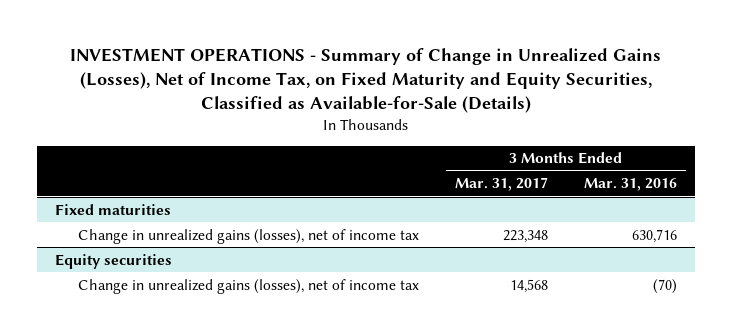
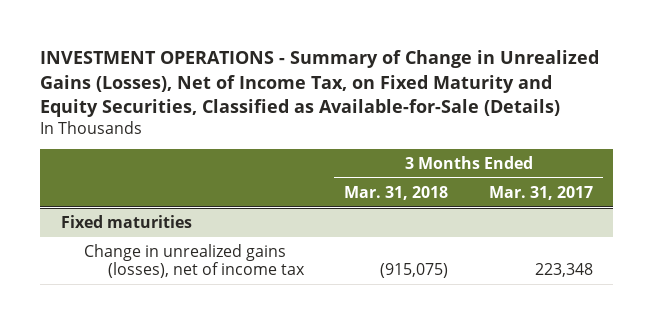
[583,178,677,192] Mar. 31, 2016 -> none
none -> [344,185,449,200] Mar. 31, 2018
[55,253,173,269] Equity securities -> none
[77,278,419,294] Change in unrealized gains (losses), net of income tax -> none

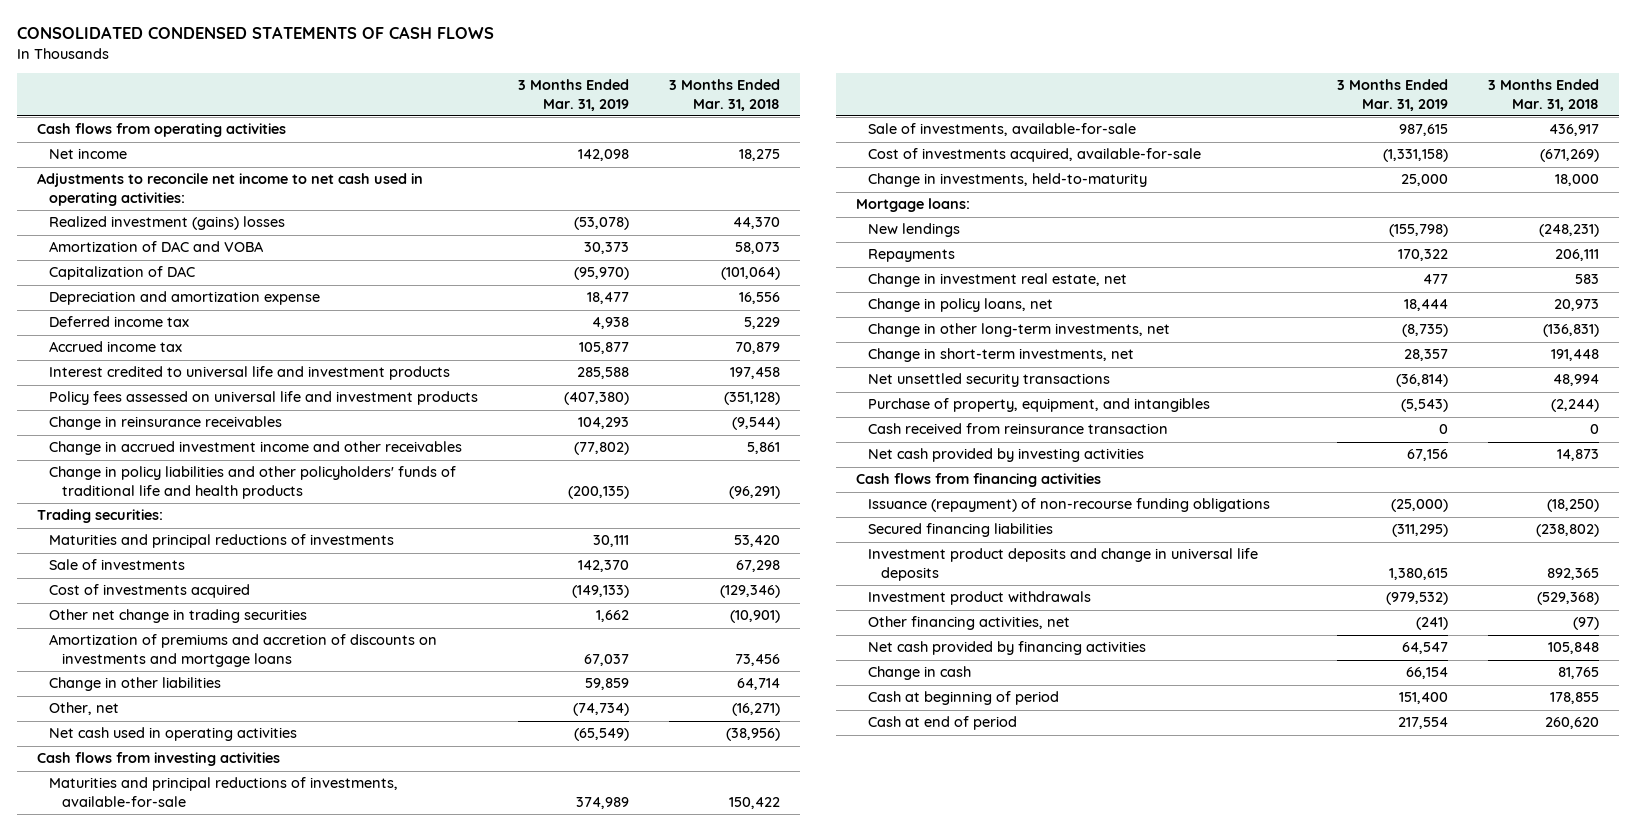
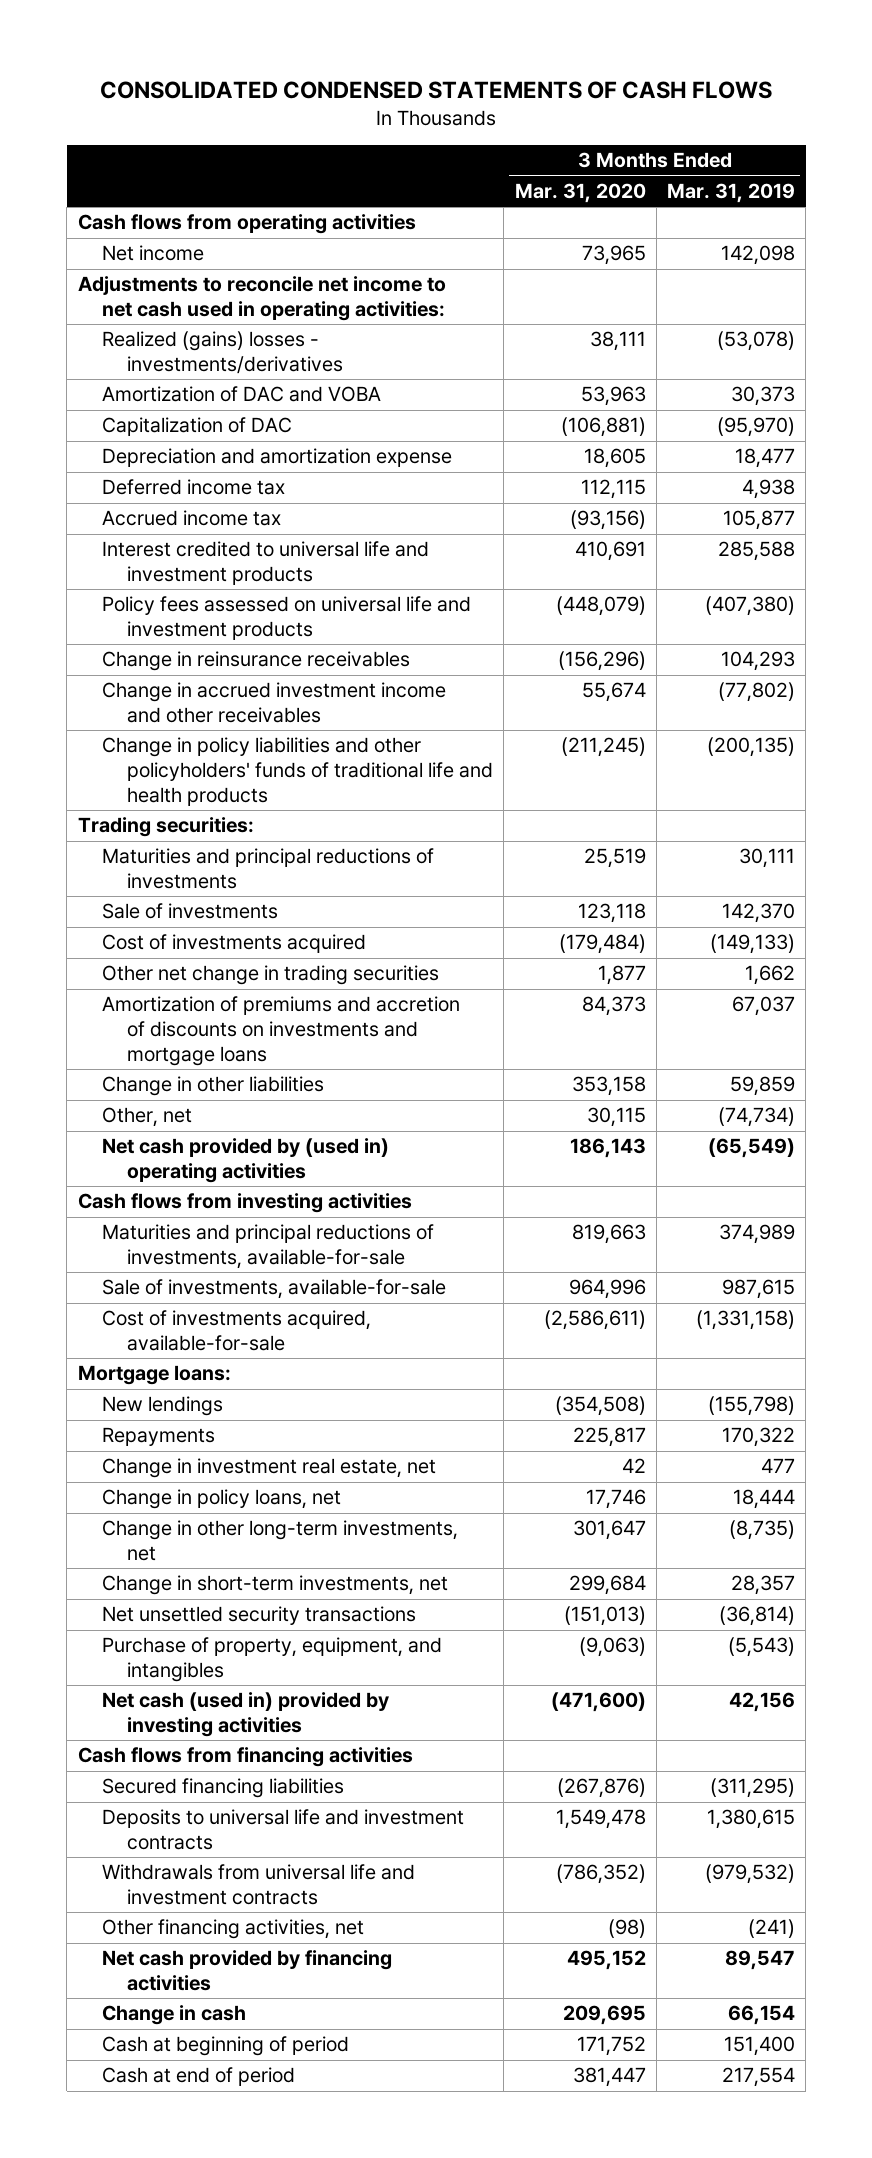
[669,79,781,111] 3 Months Ended Mar. 31, 2018 -> none
none -> [514,182,646,203] Mar. 31, 2020
[49,216,286,231] Realized investment (gains) losses -> [102,331,344,374] Realized (gains) losses - investments/derivatives
[49,727,298,742] Net cash used in operating activities -> [102,1138,390,1183] Net cash provided by (used in) operating activities
[868,173,1148,188] Change in investments, held-to-maturity -> none
[868,423,1169,435] Cash received from reinsurance transaction -> none
[868,448,1145,463] Net cash provided by investing activities -> [102,1692,390,1737] Net cash (used in) provided by investing activities
[1407,449,1449,462] 67,156 -> [728,1692,795,1713] 42,156
[868,498,1271,513] Issuance (repayment) of non-recourse funding obligations -> none
[868,548,1259,581] Investment product deposits and change in universal life deposits -> [102,1809,465,1850] Deposits to universal life and investment contracts
[868,591,1092,606] Investment product withdrawals -> [102,1864,416,1905] Withdrawals from universal life and investment contracts
[1402,642,1449,655] 64,547 -> [724,1950,795,1971] 89,547

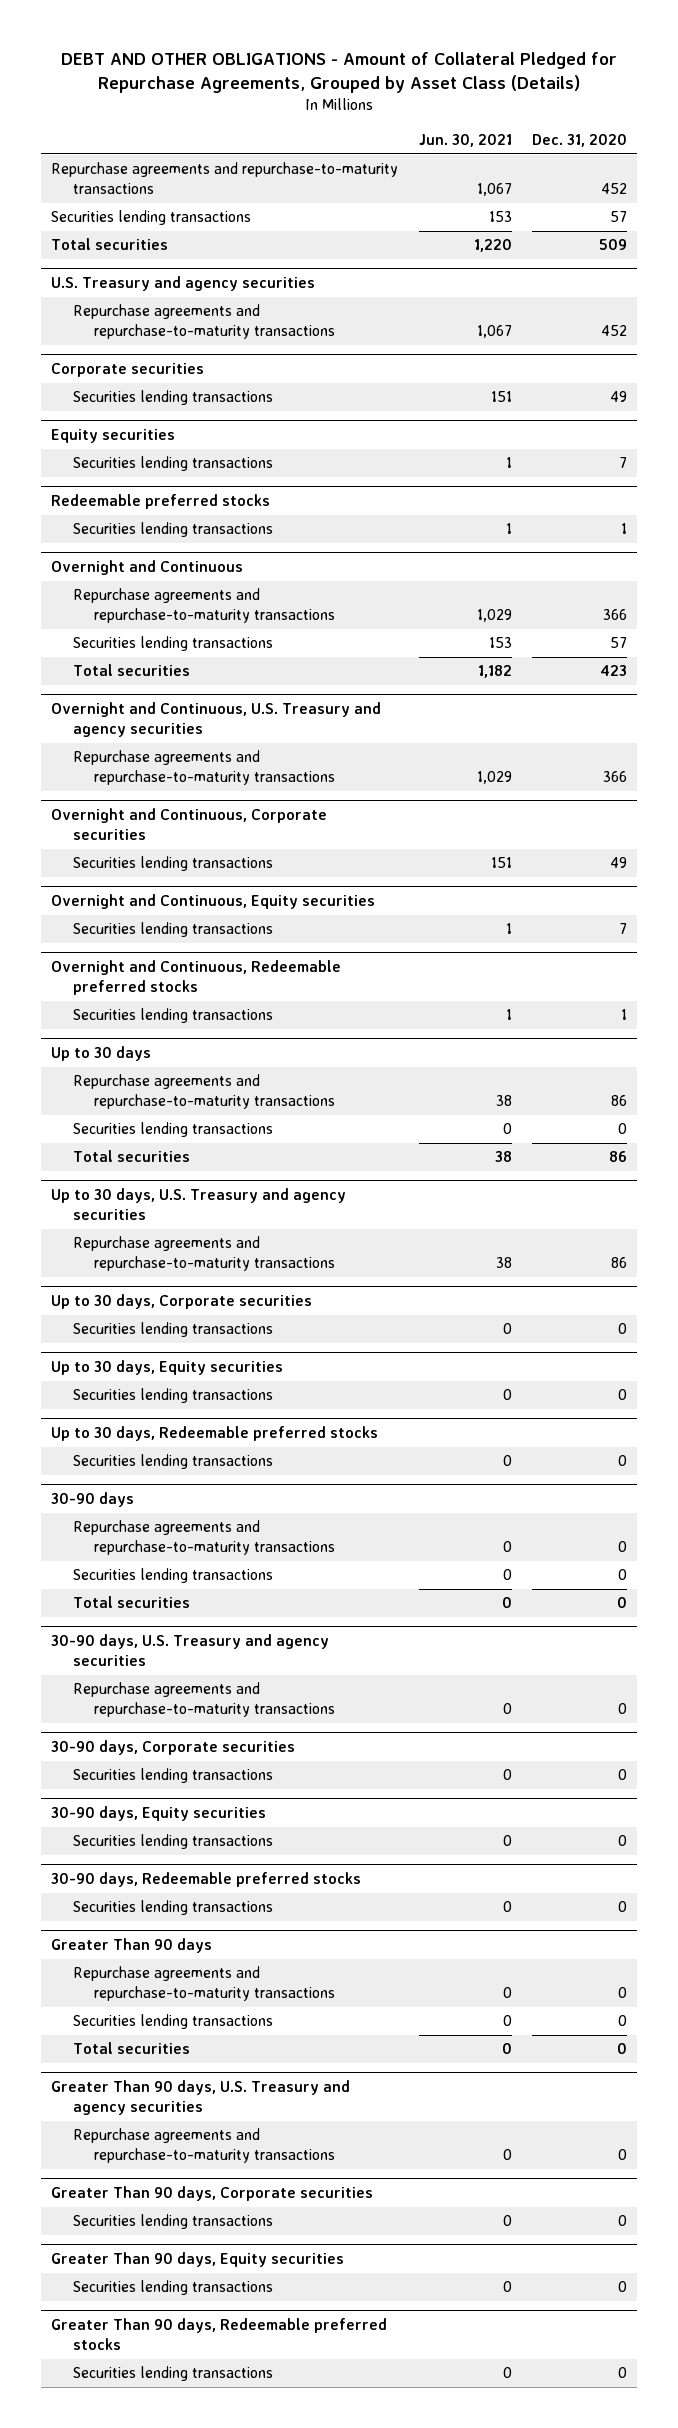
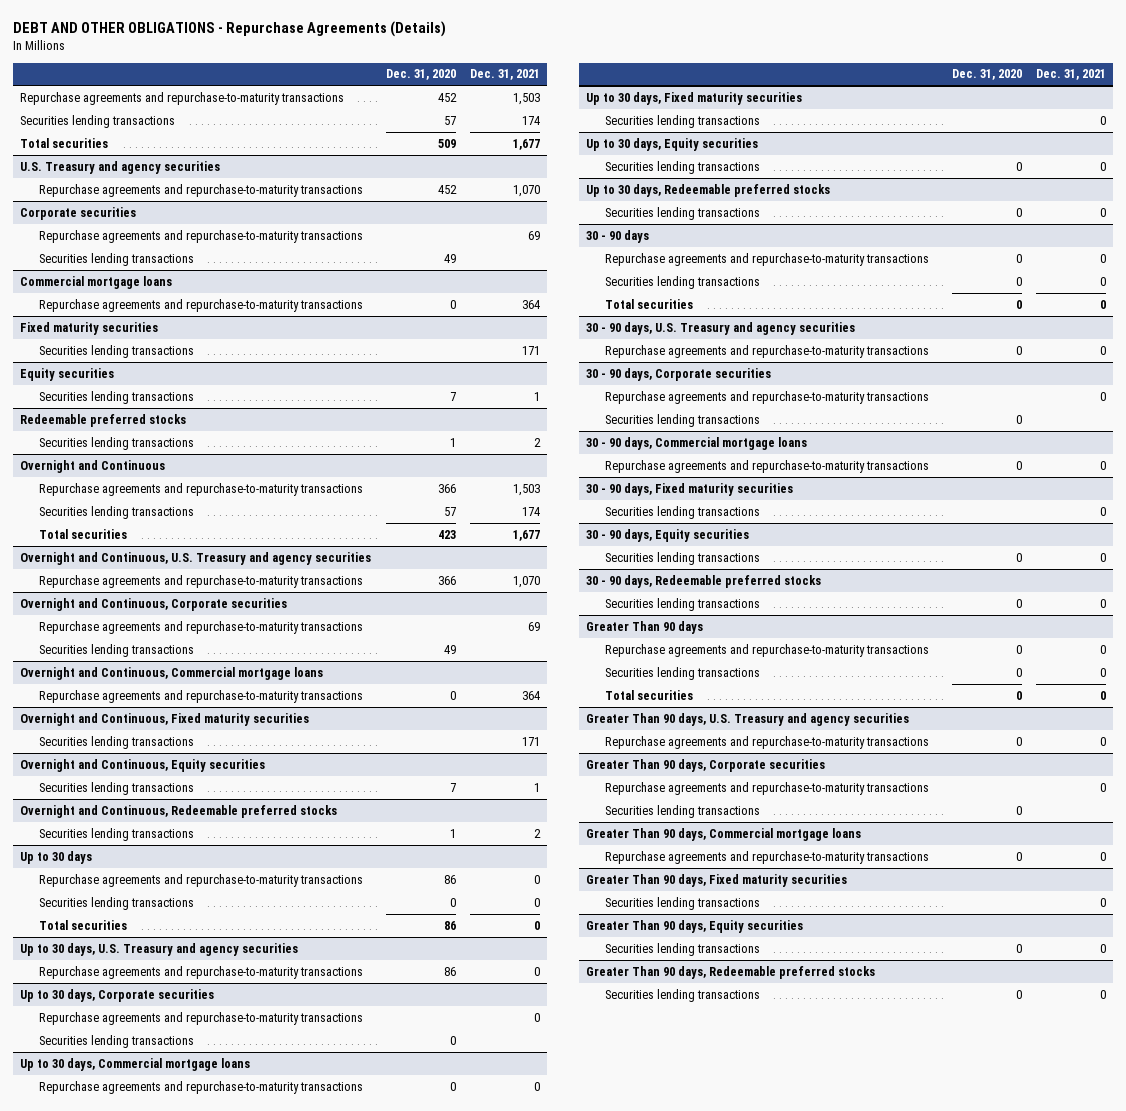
[61,51,618,93] DEBT AND OTHER OBLIGATIONS - Amount of Collateral Pledged for Repurchase Agreements, Grouped by Asset Class (Details) -> [13,20,447,37] DEBT AND OTHER OBLIGATIONS - Repurchase Agreements (Details)
[418,133,512,147] Jun. 30, 2021 -> none
none -> [469,69,540,81] Dec. 31, 2021
none -> [38,229,363,243] Repurchase agreements and repurchase-to-maturity transactions
none -> [20,275,173,289] Commercial mortgage loans
none -> [38,298,363,312] Repurchase agreements and repurchase-to-maturity transactions
none -> [20,321,159,335] Fixed maturity securities
none -> [38,344,194,358] Securities lending transactions
none -> [38,620,363,634] Repurchase agreements and repurchase-to-maturity transactions
none -> [20,666,324,680] Overnight and Continuous, Commercial mortgage loans
none -> [38,689,363,703] Repurchase agreements and repurchase-to-maturity transactions
none -> [20,712,310,726] Overnight and Continuous, Fixed maturity securities
none -> [38,735,194,749] Securities lending transactions
none -> [38,1011,363,1025] Repurchase agreements and repurchase-to-maturity transactions
none -> [20,1057,251,1071] Up to 30 days, Commercial mortgage loans
none -> [38,1080,363,1094] Repurchase agreements and repurchase-to-maturity transactions
none -> [586,91,803,105] Up to 30 days, Fixed maturity securities
none -> [604,114,760,128] Securities lending transactions
[51,1492,135,1508] 30-90 days -> [586,229,650,243] 30 - 90 days
[51,1634,330,1667] 30-90 days, U.S. Treasury and agency securities -> [586,321,856,335] 30 - 90 days, U.S. Treasury and agency securities
[51,1740,296,1756] 30-90 days, Corporate securities -> [586,367,772,381] 30 - 90 days, Corporate securities
none -> [604,390,929,404] Repurchase agreements and repurchase-to-maturity transactions
none -> [586,436,808,450] 30 - 90 days, Commercial mortgage loans
none -> [604,459,929,473] Repurchase agreements and repurchase-to-maturity transactions
none -> [586,482,794,496] 30 - 90 days, Fixed maturity securities
none -> [604,505,760,519] Securities lending transactions
[51,1806,267,1822] 30-90 days, Equity securities -> [586,528,750,542] 30 - 90 days, Equity securities
[51,1872,362,1888] 30-90 days, Redeemable preferred stocks -> [586,574,822,588] 30 - 90 days, Redeemable preferred stocks
none -> [604,781,929,795] Repurchase agreements and repurchase-to-maturity transactions
none -> [586,827,862,841] Greater Than 90 days, Commercial mortgage loans
none -> [604,850,929,864] Repurchase agreements and repurchase-to-maturity transactions
none -> [586,873,848,887] Greater Than 90 days, Fixed maturity securities
none -> [604,896,760,910] Securities lending transactions

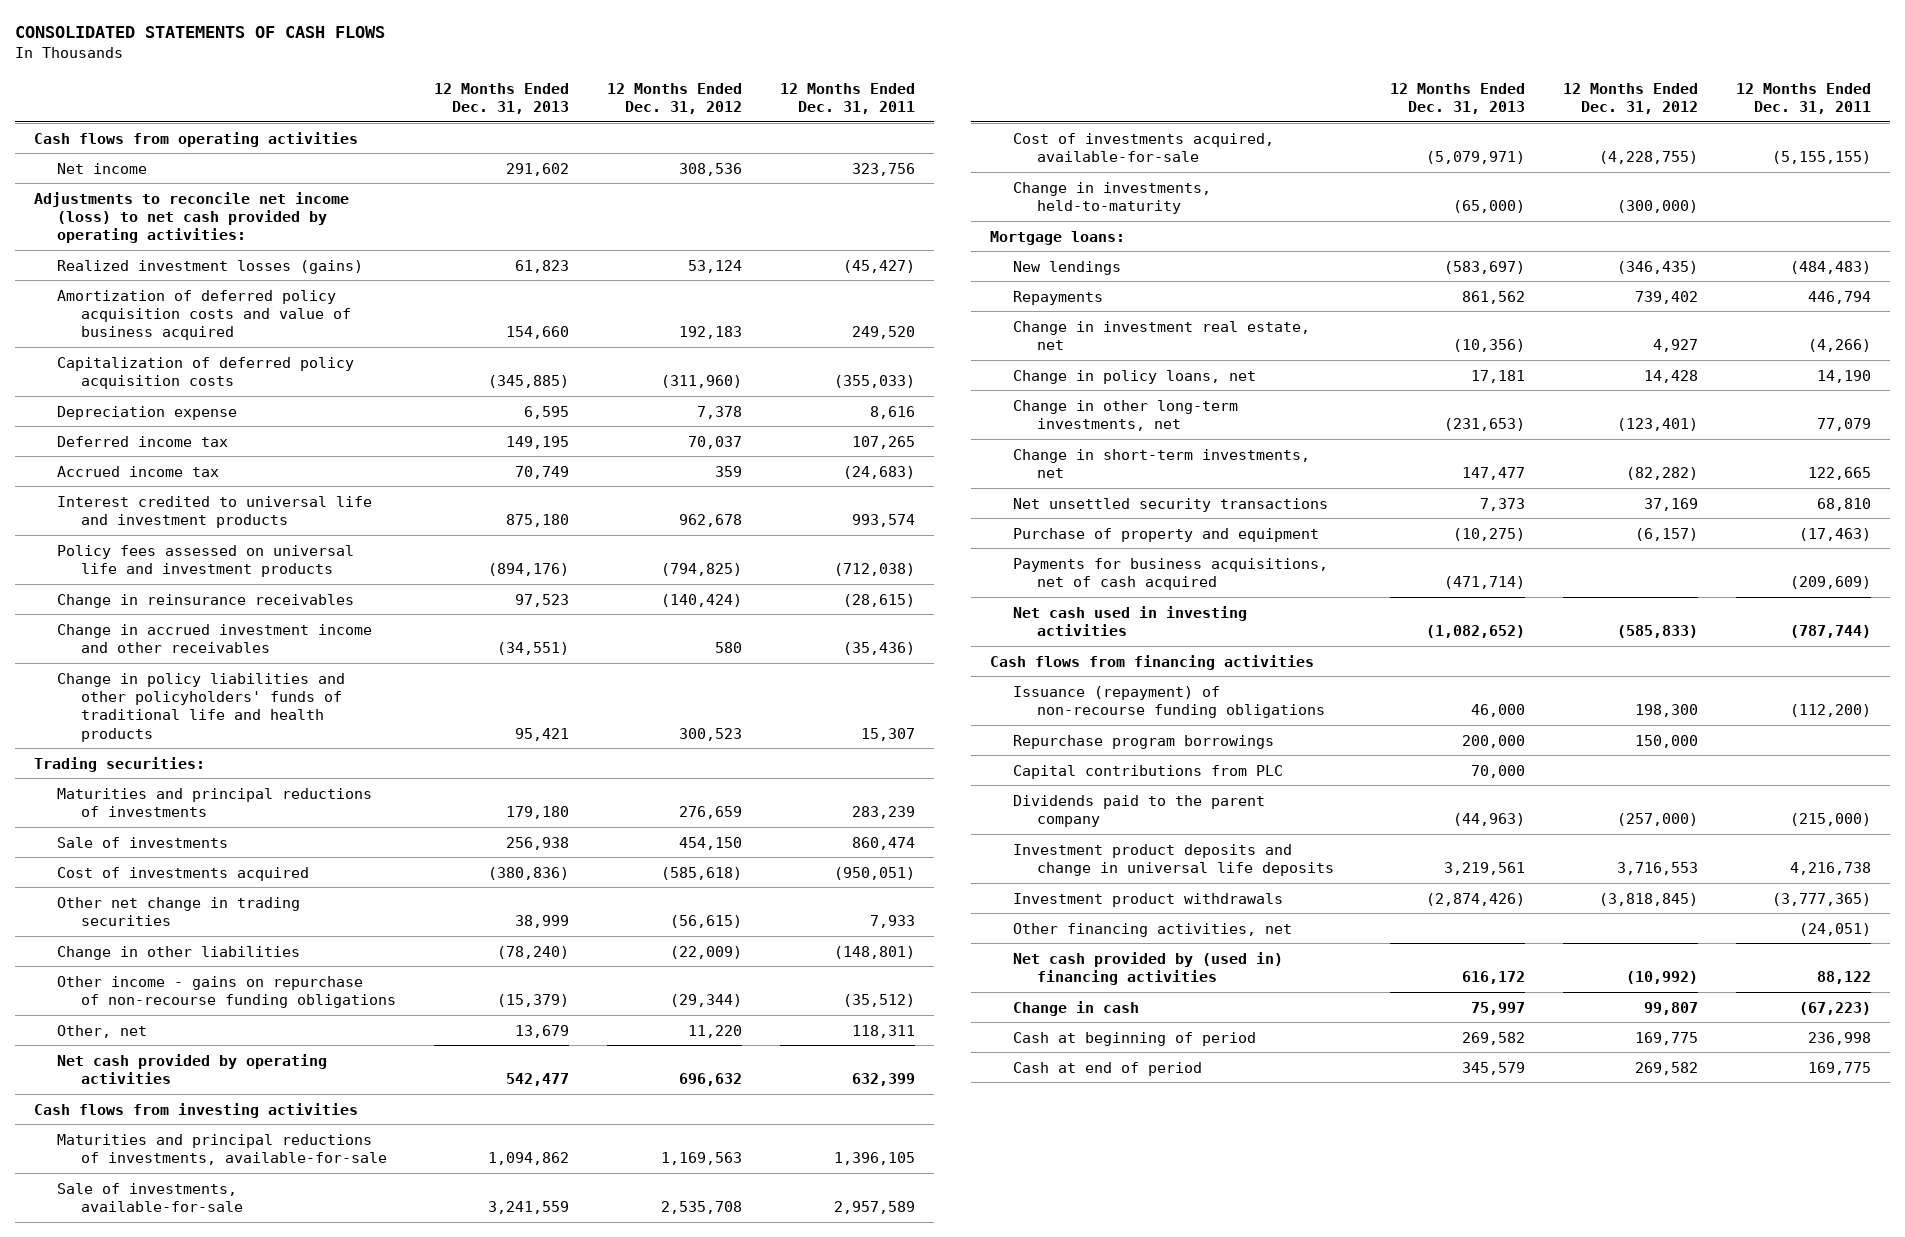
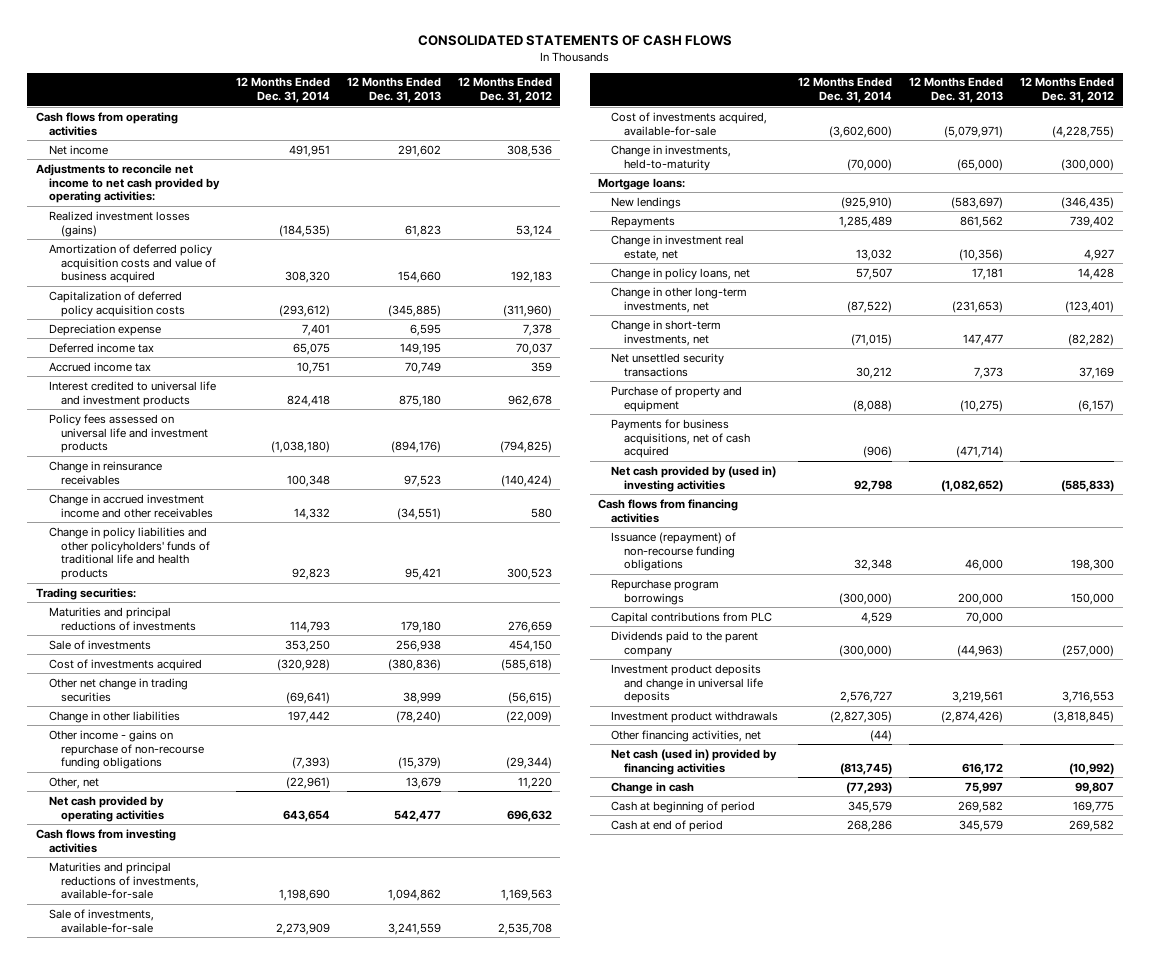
[779,82,915,115] 12 Months Ended Dec. 31, 2011 -> none
none -> [235,77,330,104] 12 Months Ended Dec. 31, 2014
[34,191,350,244] Adjustments to reconcile net income (loss) to net cash provided by operating activities: -> [35,163,220,204] Adjustments to reconcile net income to net cash provided by operating activities:
[1013,605,1248,636] Net cash used in investing activities -> [610,465,776,492] Net cash provided by (used in) investing activities
[1013,951,1284,985] Net cash provided by (used in) financing activities -> [610,748,777,775] Net cash (used in) provided by financing activities

